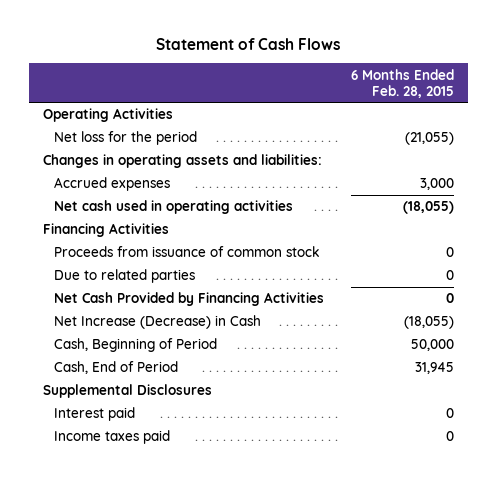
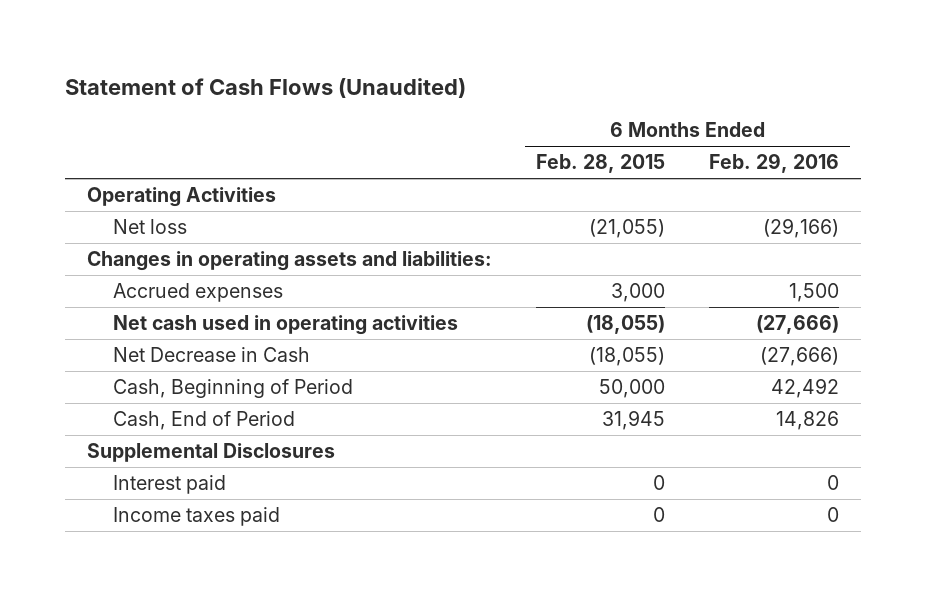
[156,38,341,51] Statement of Cash Flows -> [64,77,466,98] Statement of Cash Flows (Unaudited)
none -> [709,153,840,174] Feb. 29, 2016
[54,131,198,146] Net loss for the period -> [112,219,187,235] Net loss
[42,223,169,238] Financing Activities -> none
[54,246,321,258] Proceeds from issuance of common stock -> none
[54,269,196,284] Due to related parties -> none
[54,292,325,307] Net Cash Provided by Financing Activities -> none
[54,315,262,330] Net Increase (Decrease) in Cash -> [112,347,310,363] Net Decrease in Cash

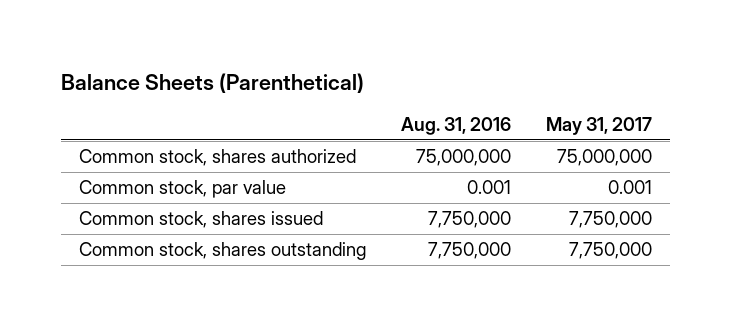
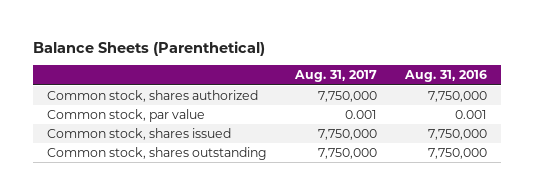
[546,116,653,135] May 31, 2017 -> none
none -> [293,70,377,83] Aug. 31, 2017
[416,149,512,167] 75,000,000 -> [427,91,487,103] 7,750,000

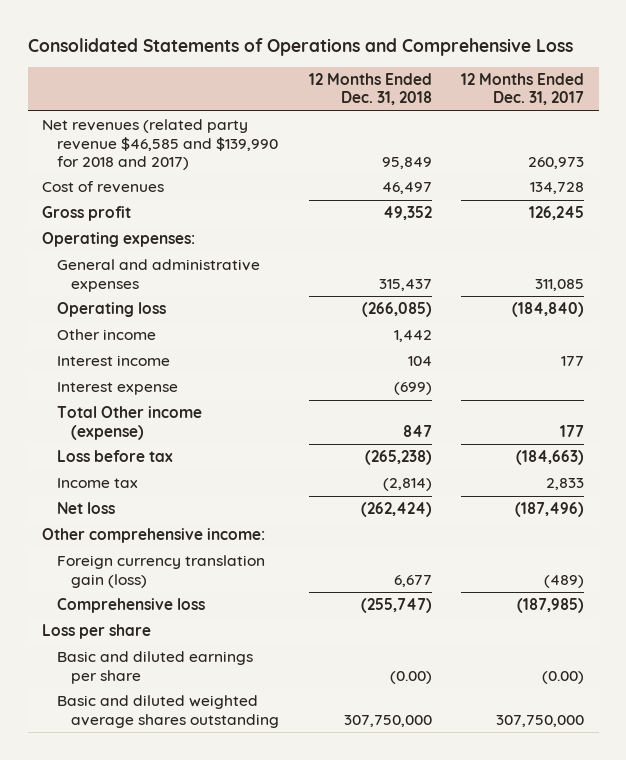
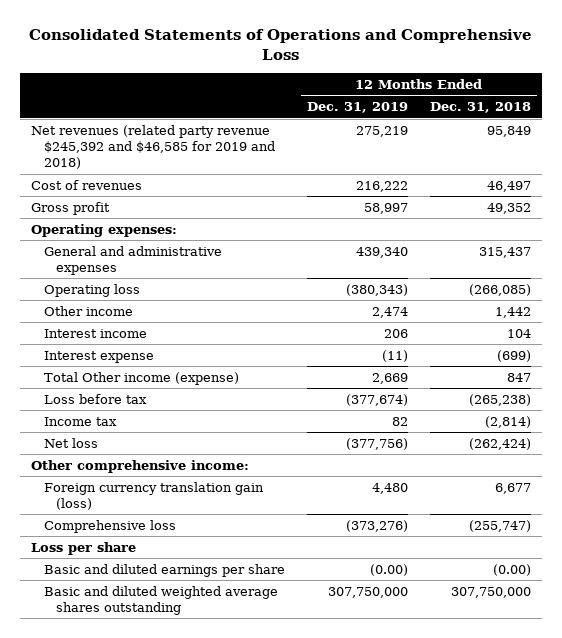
[460,73,584,106] 12 Months Ended Dec. 31, 2017 -> none
none -> [306,102,408,114] Dec. 31, 2019
[42,119,278,170] Net revenues (related party revenue $46,585 and $139,990 for 2018 and 2017) -> [31,124,275,170] Net revenues (related party revenue $245,392 and $46,585 for 2019 and 2018)

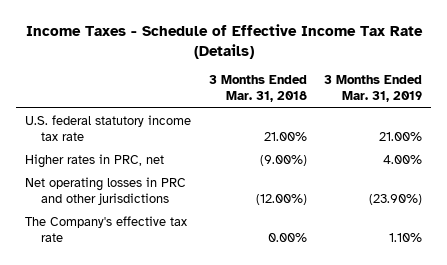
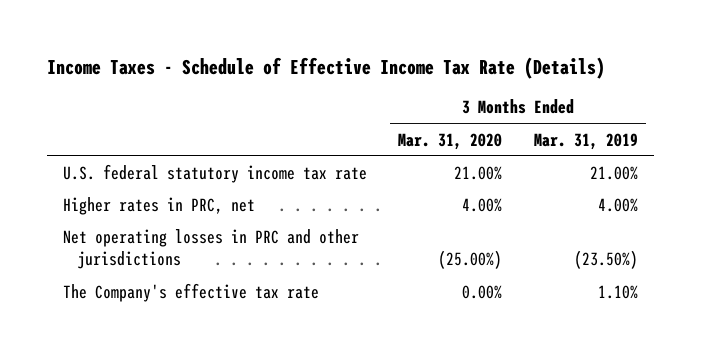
[208,75,307,103] 3 Months Ended Mar. 31, 2018 -> none
none -> [398,132,503,150] Mar. 31, 2020
[368,194,422,206] (23.90%) -> [574,250,639,270] (23.50%)

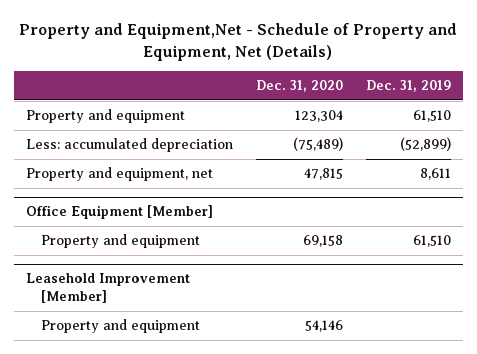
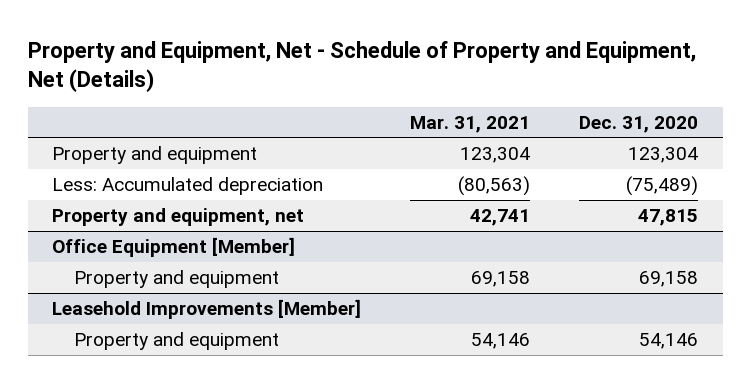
[19,23,458,62] Property and Equipment,Net - Schedule of Property and Equipment, Net (Details) -> [27,40,696,93] Property and Equipment, Net - Schedule of Property and Equipment, Net (Details)
[366,80,452,93] Dec. 31, 2019 -> none
none -> [410,115,531,133] Mar. 31, 2021
[25,138,233,153] Less: accumulated depreciation -> [52,177,324,196] Less: Accumulated depreciation
[25,273,190,304] Leasehold Improvement [Member] -> [52,299,362,320] Leasehold Improvements [Member]

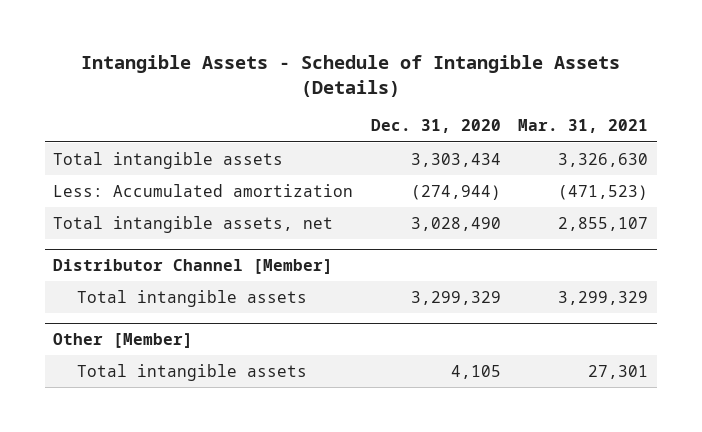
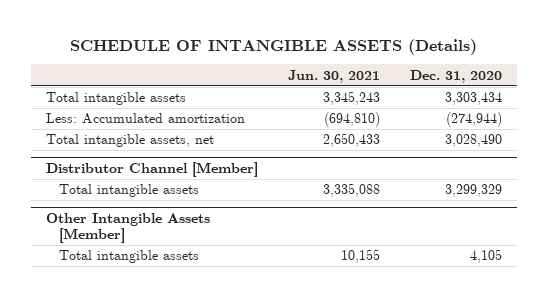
[80,55,620,98] Intangible Assets - Schedule of Intangible Assets (Details) -> [69,39,477,56] SCHEDULE OF INTANGIBLE ASSETS (Details)
[518,119,649,134] Mar. 31, 2021 -> none
none -> [287,69,380,83] Jun. 30, 2021
[53,332,194,348] Other [Member] -> [45,213,210,244] Other Intangible Assets [Member]

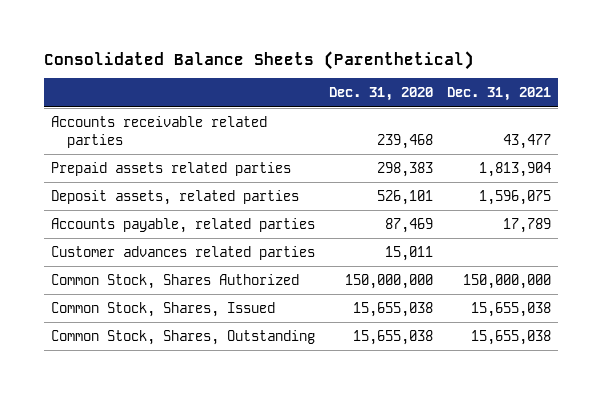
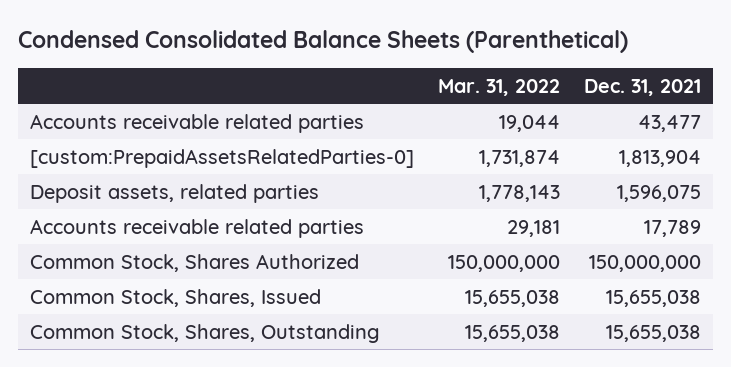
[43,50,474,70] Consolidated Balance Sheets (Parenthetical) -> [17,30,628,54] Condensed Consolidated Balance Sheets (Parenthetical)
[328,87,433,102] Dec. 31, 2020 -> none
none -> [437,78,560,96] Mar. 31, 2022
[50,161,291,176] Prepaid assets related parties -> [29,148,414,168] [custom:PrepaidAssetsRelatedParties-0]
[50,245,315,260] Customer advances related parties -> none
[50,217,315,233] Accounts payable, related parties -> [29,218,364,238] Accounts receivable related parties

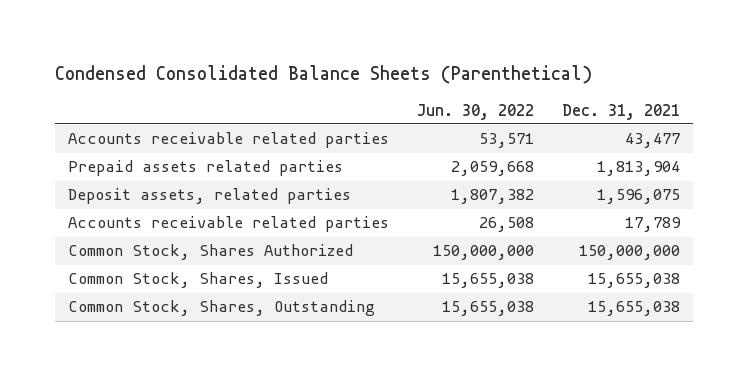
[437,78,560,96] Mar. 31, 2022 -> none
none -> [417,103,535,120] Jun. 30, 2022
[29,148,414,168] [custom:PrepaidAssetsRelatedParties-0] -> [68,160,344,177] Prepaid assets related parties

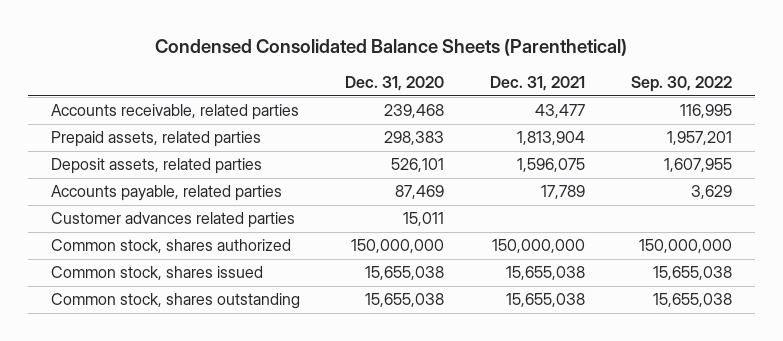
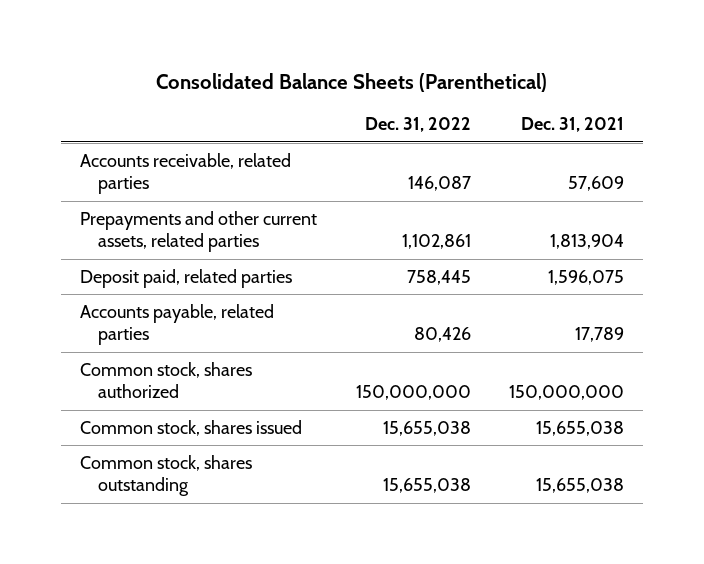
[155,38,628,56] Condensed Consolidated Balance Sheets (Parenthetical) -> [156,72,548,92] Consolidated Balance Sheets (Parenthetical)
[345,75,445,91] Dec. 31, 2020 -> none
[630,75,732,92] Sep. 30, 2022 -> none
none -> [364,117,471,133] Dec. 31, 2022
[535,104,586,119] 43,477 -> [567,176,624,192] 57,609
[50,131,261,148] Prepaid assets, related parties -> [80,210,318,253] Prepayments and other current assets, related parties
[50,158,262,175] Deposit assets, related parties -> [80,268,293,288] Deposit paid, related parties
[50,212,295,229] Customer advances related parties -> none

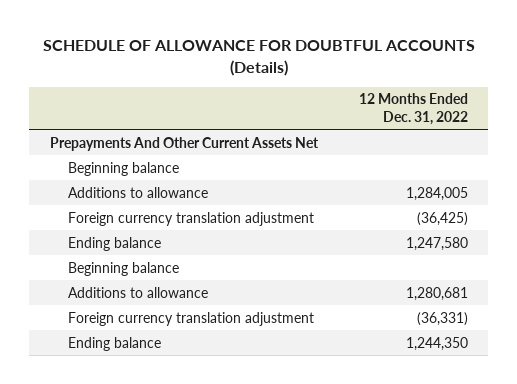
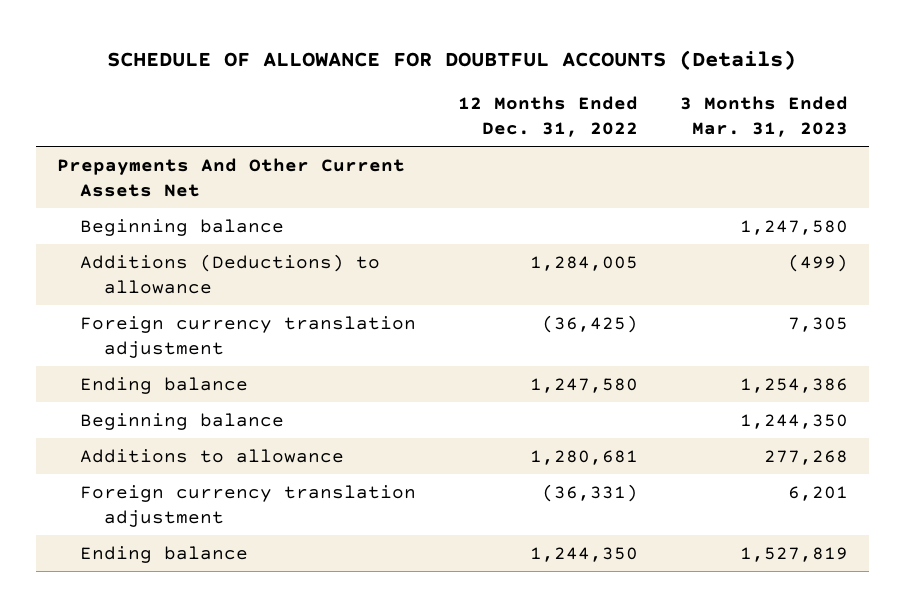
none -> [680,96,849,137] 3 Months Ended Mar. 31, 2023
[68,186,209,198] Additions to allowance -> [80,253,381,294] Additions (Deductions) to allowance

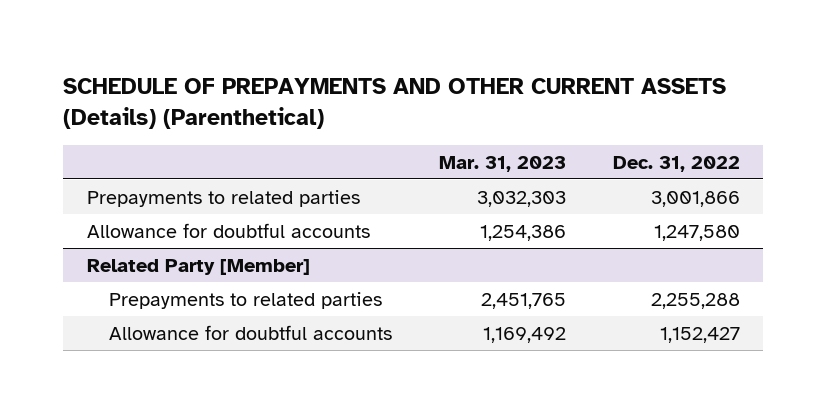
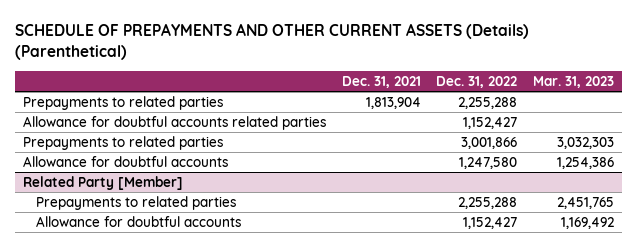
none -> [341,75,421,88] Dec. 31, 2021
none -> [22,95,223,110] Prepayments to related parties
none -> [22,115,326,130] Allowance for doubtful accounts related parties

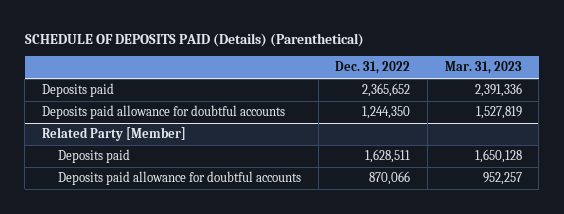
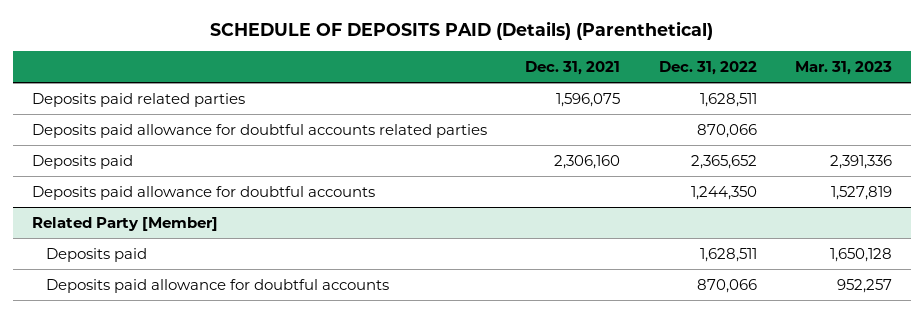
none -> [525,61,621,76] Dec. 31, 2021
none -> [31,92,245,107] Deposits paid related parties
none -> [31,123,487,138] Deposits paid allowance for doubtful accounts related parties

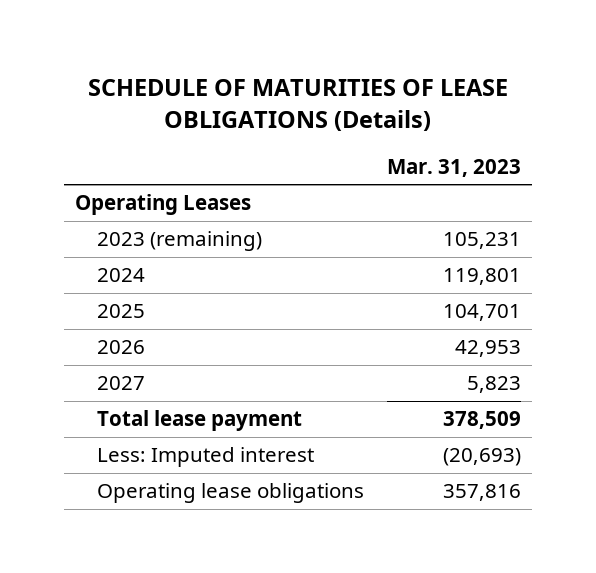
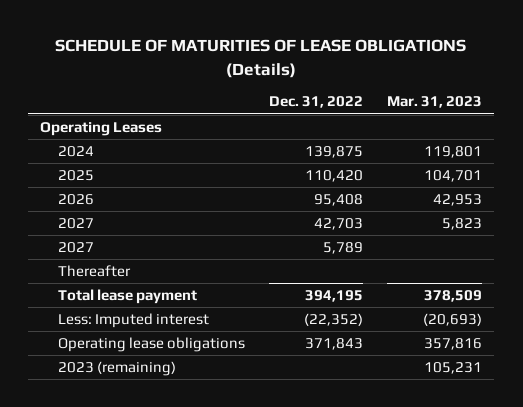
none -> [268,96,363,109] Dec. 31, 2022
none -> [57,241,94,253] 2027
none -> [57,264,131,277] Thereafter
[97,231,263,252] 2023 (remaining) -> [57,360,176,376] 2023 (remaining)

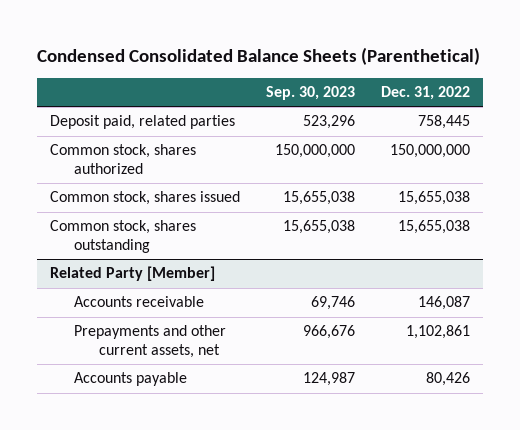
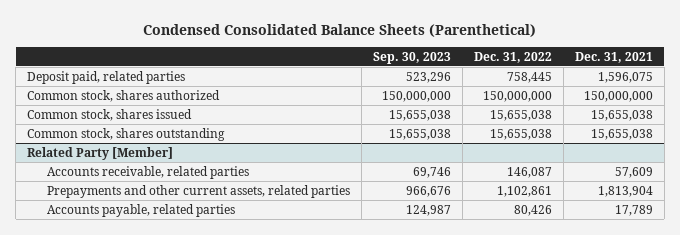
none -> [574,51,653,63] Dec. 31, 2021
[74,296,205,308] Accounts receivable -> [46,165,249,179] Accounts receivable, related parties
[74,325,227,358] Prepayments and other current assets, net -> [46,184,350,198] Prepayments and other current assets, related parties
[74,372,188,387] Accounts payable -> [46,203,235,217] Accounts payable, related parties

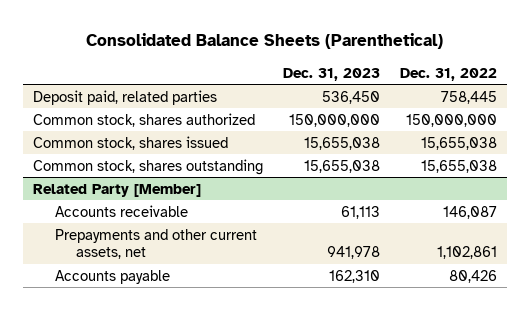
[143,23,537,37] Condensed Consolidated Balance Sheets (Parenthetical) -> [86,33,444,50] Consolidated Balance Sheets (Parenthetical)
[372,51,451,64] Sep. 30, 2023 -> none
[574,51,653,63] Dec. 31, 2021 -> none
none -> [283,67,381,81] Dec. 31, 2023
[46,165,249,179] Accounts receivable, related parties -> [54,204,188,217] Accounts receivable
[46,184,350,198] Prepayments and other current assets, related parties -> [54,228,257,260] Prepayments and other current assets, net
[46,203,235,217] Accounts payable, related parties -> [54,269,170,284] Accounts payable

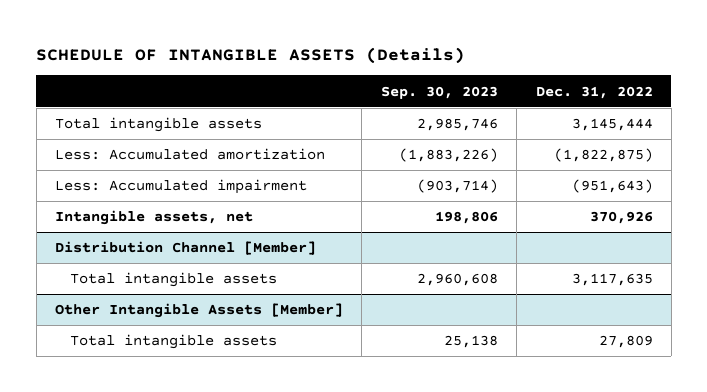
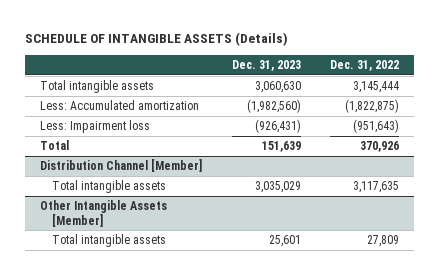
[380,85,498,99] Sep. 30, 2023 -> none
none -> [231,60,301,72] Dec. 31, 2023
[54,179,307,195] Less: Accumulated impairment -> [39,120,150,134] Less: Impairment loss
[54,210,253,226] Intangible assets, net -> [39,140,69,151] Total

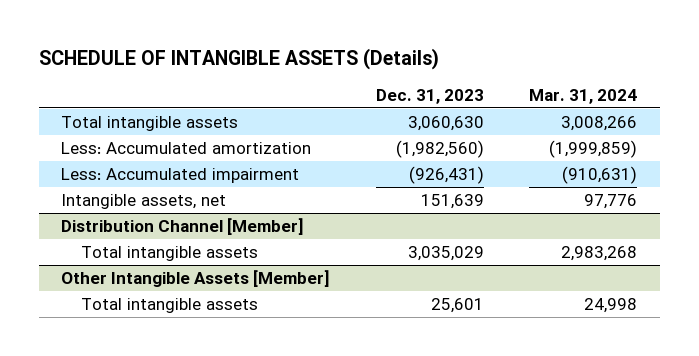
[330,60,400,72] Dec. 31, 2022 -> none
none -> [529,88,638,104] Mar. 31, 2024
[39,120,150,134] Less: Impairment loss -> [61,168,300,184] Less: Accumulated impairment
[39,140,69,151] Total -> [61,194,227,210] Intangible assets, net

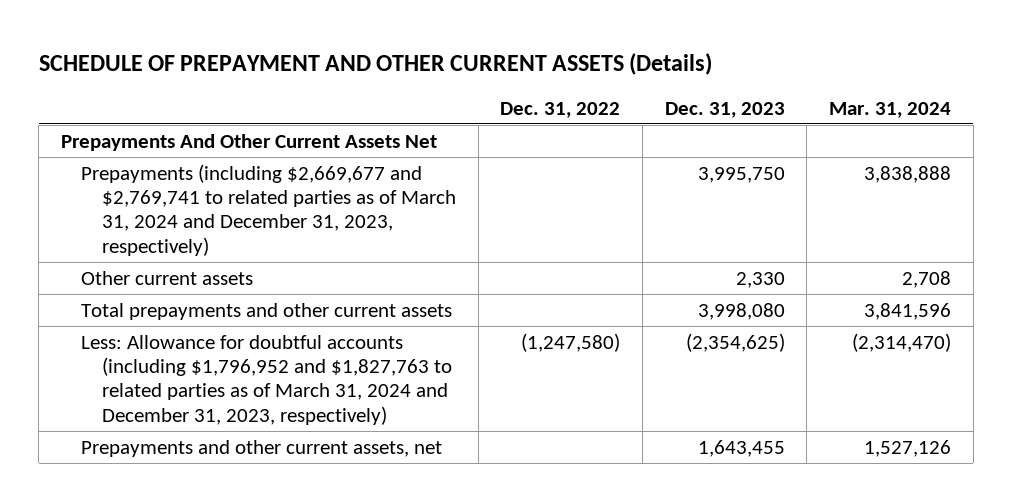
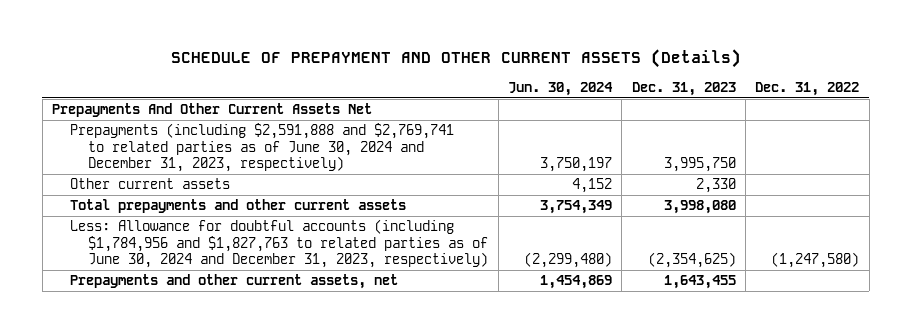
[828,101,951,118] Mar. 31, 2024 -> none
none -> [507,82,613,97] Jun. 30, 2024
[81,163,456,256] Prepayments (including $2,669,677 and $2,769,741 to related parties as of March 31, 2024 and December 31, 2023, respectively) -> [70,123,455,173] Prepayments (including $2,591,888 and $2,769,741 to related parties as of June 30, 2024 and December 31, 2023, respectively)
[81,334,452,425] Less: Allowance for doubtful accounts (including $1,796,952 and $1,827,763 to related parties as of March 31, 2024 and December 31, 2023, respectively) -> [70,219,489,269] Less: Allowance for doubtful accounts (including $1,784,956 and $1,827,763 to related parties as of June 30, 2024 and December 31, 2023, respectively)

